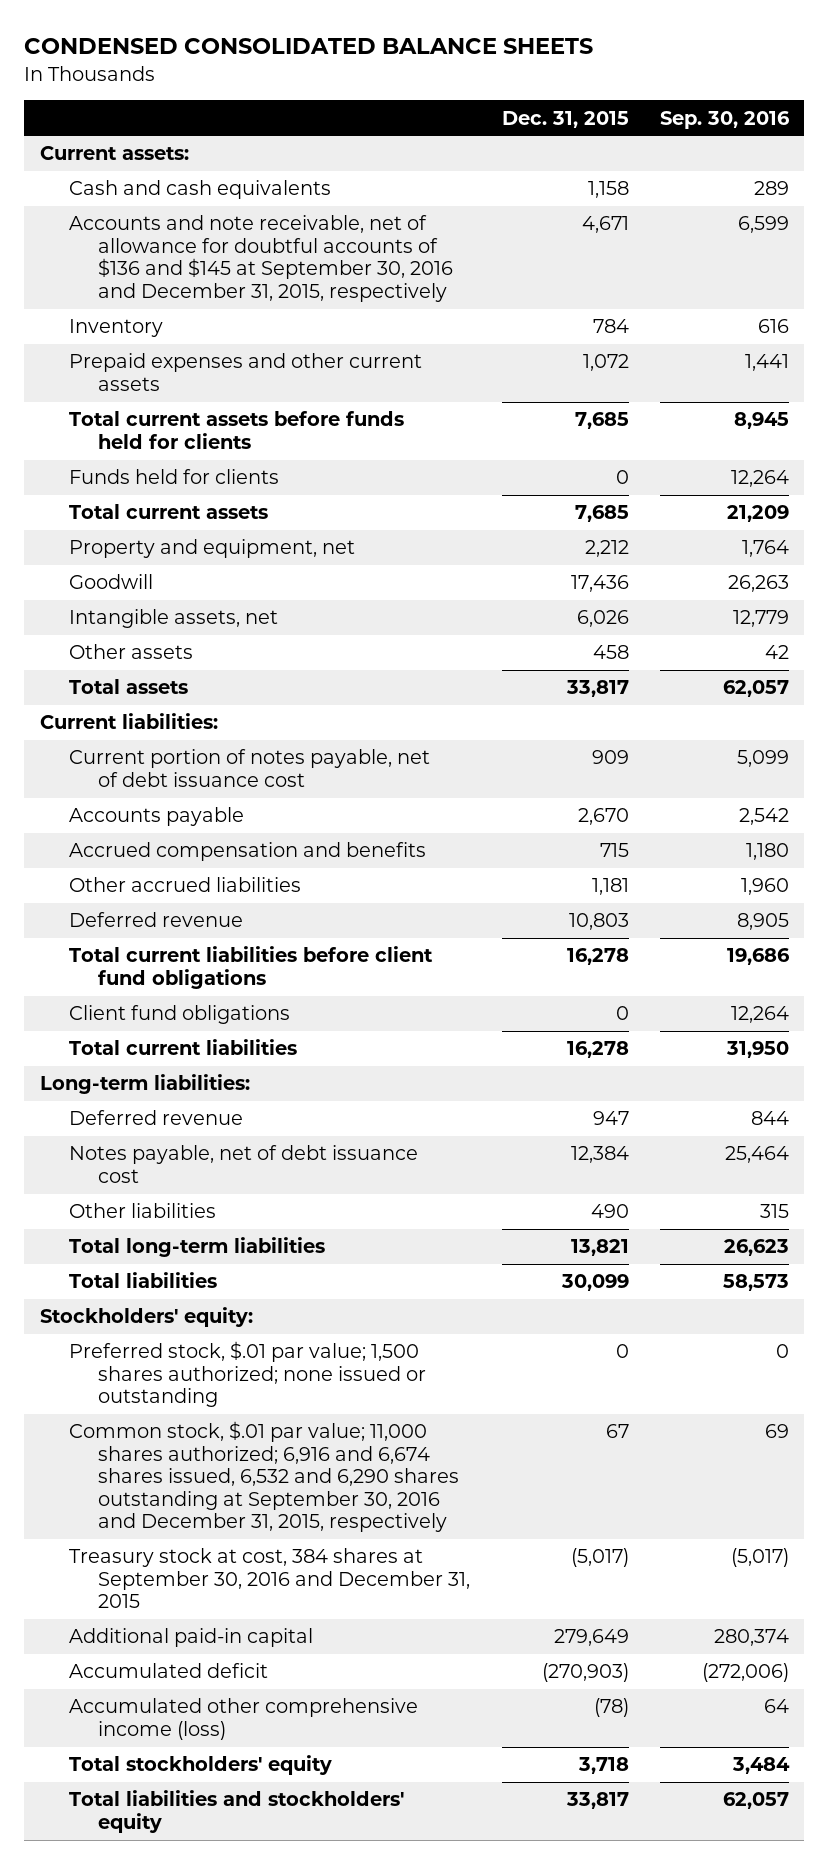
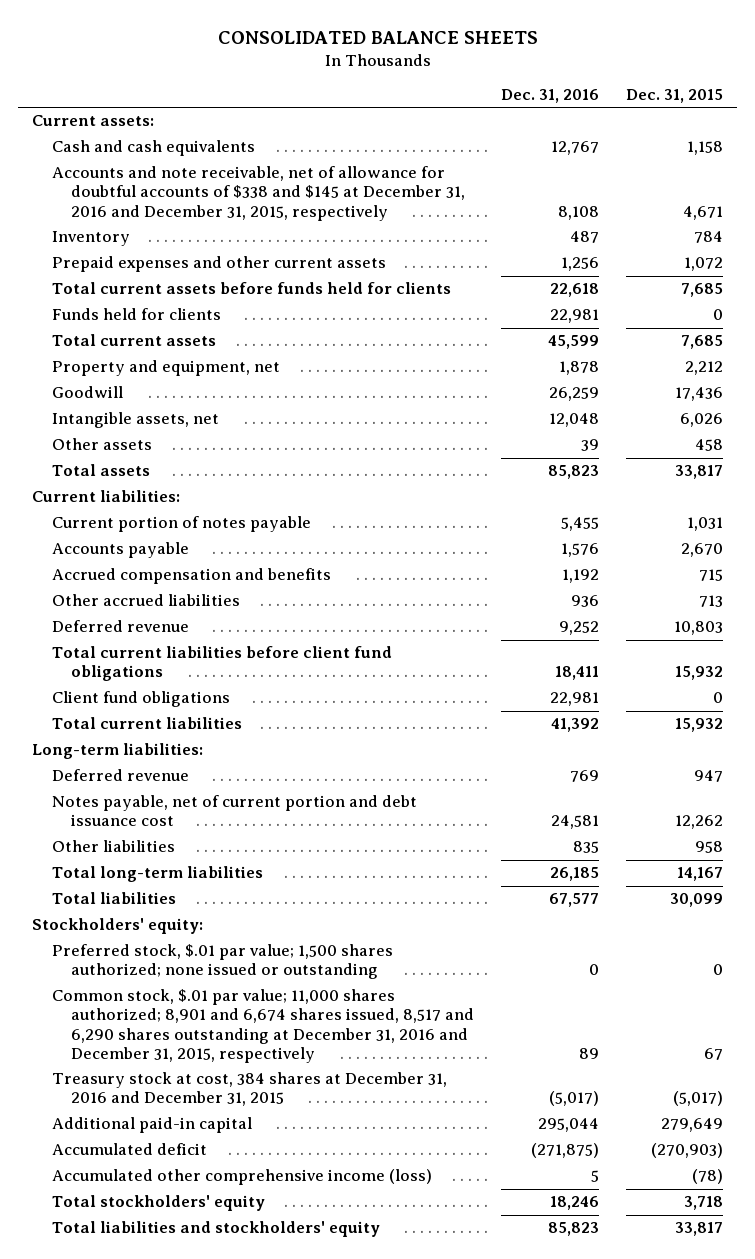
[24,38,594,55] CONDENSED CONSOLIDATED BALANCE SHEETS -> [217,30,538,44] CONSOLIDATED BALANCE SHEETS
[659,110,790,129] Sep. 30, 2016 -> none
none -> [501,89,600,104] Dec. 31, 2016
[69,215,454,302] Accounts and note receivable, net of allowance for doubtful accounts of $136 and $145 at September 30, 2016 and December 31, 2015, respectively -> [51,166,466,221] Accounts and note receivable, net of allowance for doubtful accounts of $338 and $145 at December 31, 2016 and December 31, 2015, respectively
[69,749,431,787] Current portion of notes payable, net of debt issuance cost -> [51,516,311,533] Current portion of notes payable
[591,750,629,765] 909 -> [687,517,724,532] 1,031
[591,878,629,896] 1,181 -> [699,595,724,608] 713
[566,948,629,966] 16,278 -> [675,666,724,681] 15,932
[566,1041,629,1059] 16,278 -> [675,718,724,733] 15,932
[69,1145,419,1183] Notes payable, net of debt issuance cost -> [51,795,417,827] Notes payable, net of current portion and debt issuance cost
[570,1146,629,1164] 12,384 -> [675,815,724,830] 12,262
[590,1204,629,1219] 490 -> [695,841,724,854] 958
[570,1239,629,1257] 13,821 -> [677,867,724,882] 14,167
[69,1421,460,1533] Common stock, $.01 par value; 11,000 shares authorized; 6,916 and 6,674 shares issued, 6,532 and 6,290 shares outstanding at September 30, 2016 and December 31, 2015, respectively -> [51,989,475,1063] Common stock, $.01 par value; 11,000 shares authorized; 8,901 and 6,674 shares issued, 8,517 and 6,290 shares outstanding at December 31, 2016 and December 31, 2015, respectively
[69,1548,471,1609] Treasury stock at cost, 384 shares at September 30, 2016 and December 31, 2015 -> [51,1072,447,1107] Treasury stock at cost, 384 shares at December 31, 2016 and December 31, 2015

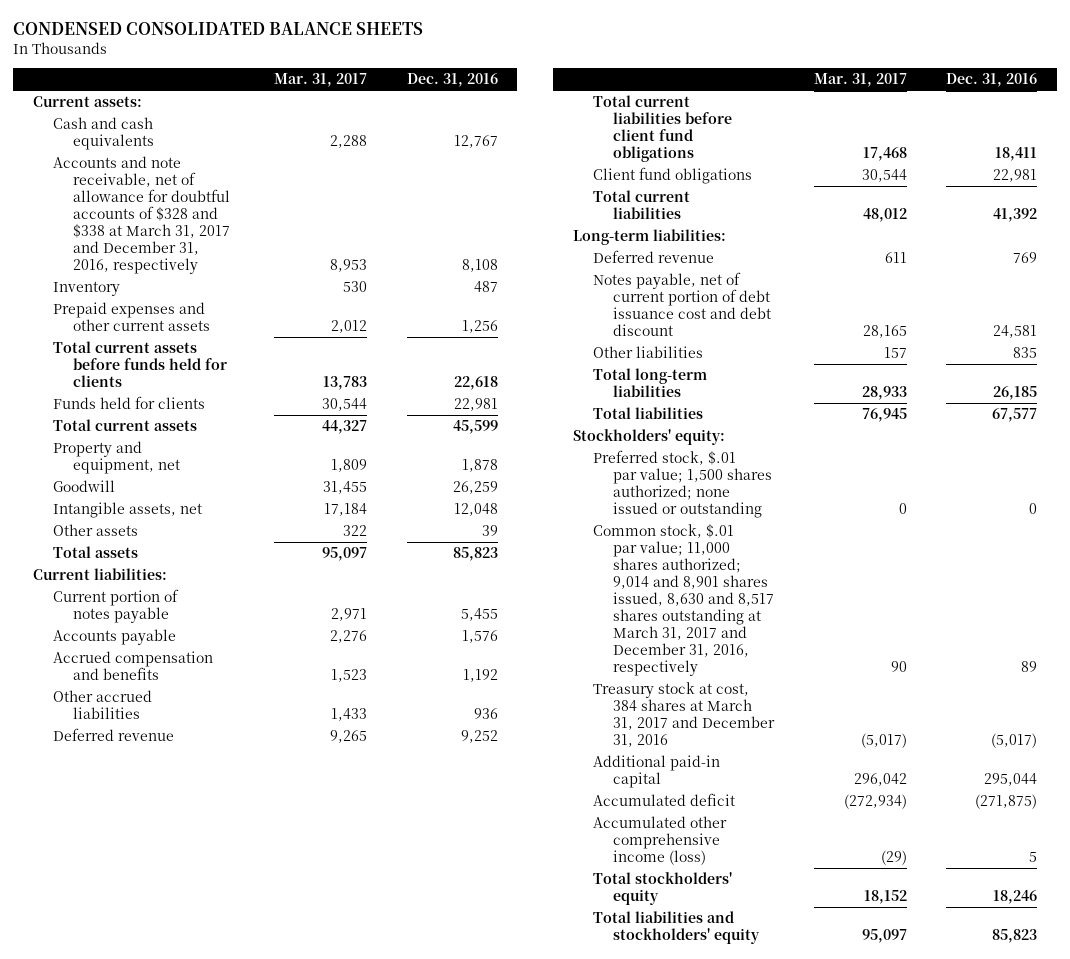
[217,30,538,44] CONSOLIDATED BALANCE SHEETS -> [13,22,424,36] CONDENSED CONSOLIDATED BALANCE SHEETS
[626,89,724,104] Dec. 31, 2015 -> none
none -> [273,73,367,88] Mar. 31, 2017
[51,166,466,221] Accounts and note receivable, net of allowance for doubtful accounts of $338 and $145 at December 31, 2016 and December 31, 2015, respectively -> [53,155,231,275] Accounts and note receivable, net of allowance for doubtful accounts of $328 and $338 at March 31, 2017 and December 31, 2016, respectively
[51,795,417,827] Notes payable, net of current portion and debt issuance cost -> [592,271,772,336] Notes payable, net of current portion of debt issuance cost and debt discount
[51,989,475,1063] Common stock, $.01 par value; 11,000 shares authorized; 8,901 and 6,674 shares issued, 8,517 and 6,290 shares outstanding at December 31, 2016 and December 31, 2015, respectively -> [592,523,775,677] Common stock, $.01 par value; 11,000 shares authorized; 9,014 and 8,901 shares issued, 8,630 and 8,517 shares outstanding at March 31, 2017 and December 31, 2016, respectively
[51,1072,447,1107] Treasury stock at cost, 384 shares at December 31, 2016 and December 31, 2015 -> [592,681,776,747] Treasury stock at cost, 384 shares at March 31, 2017 and December 31, 2016

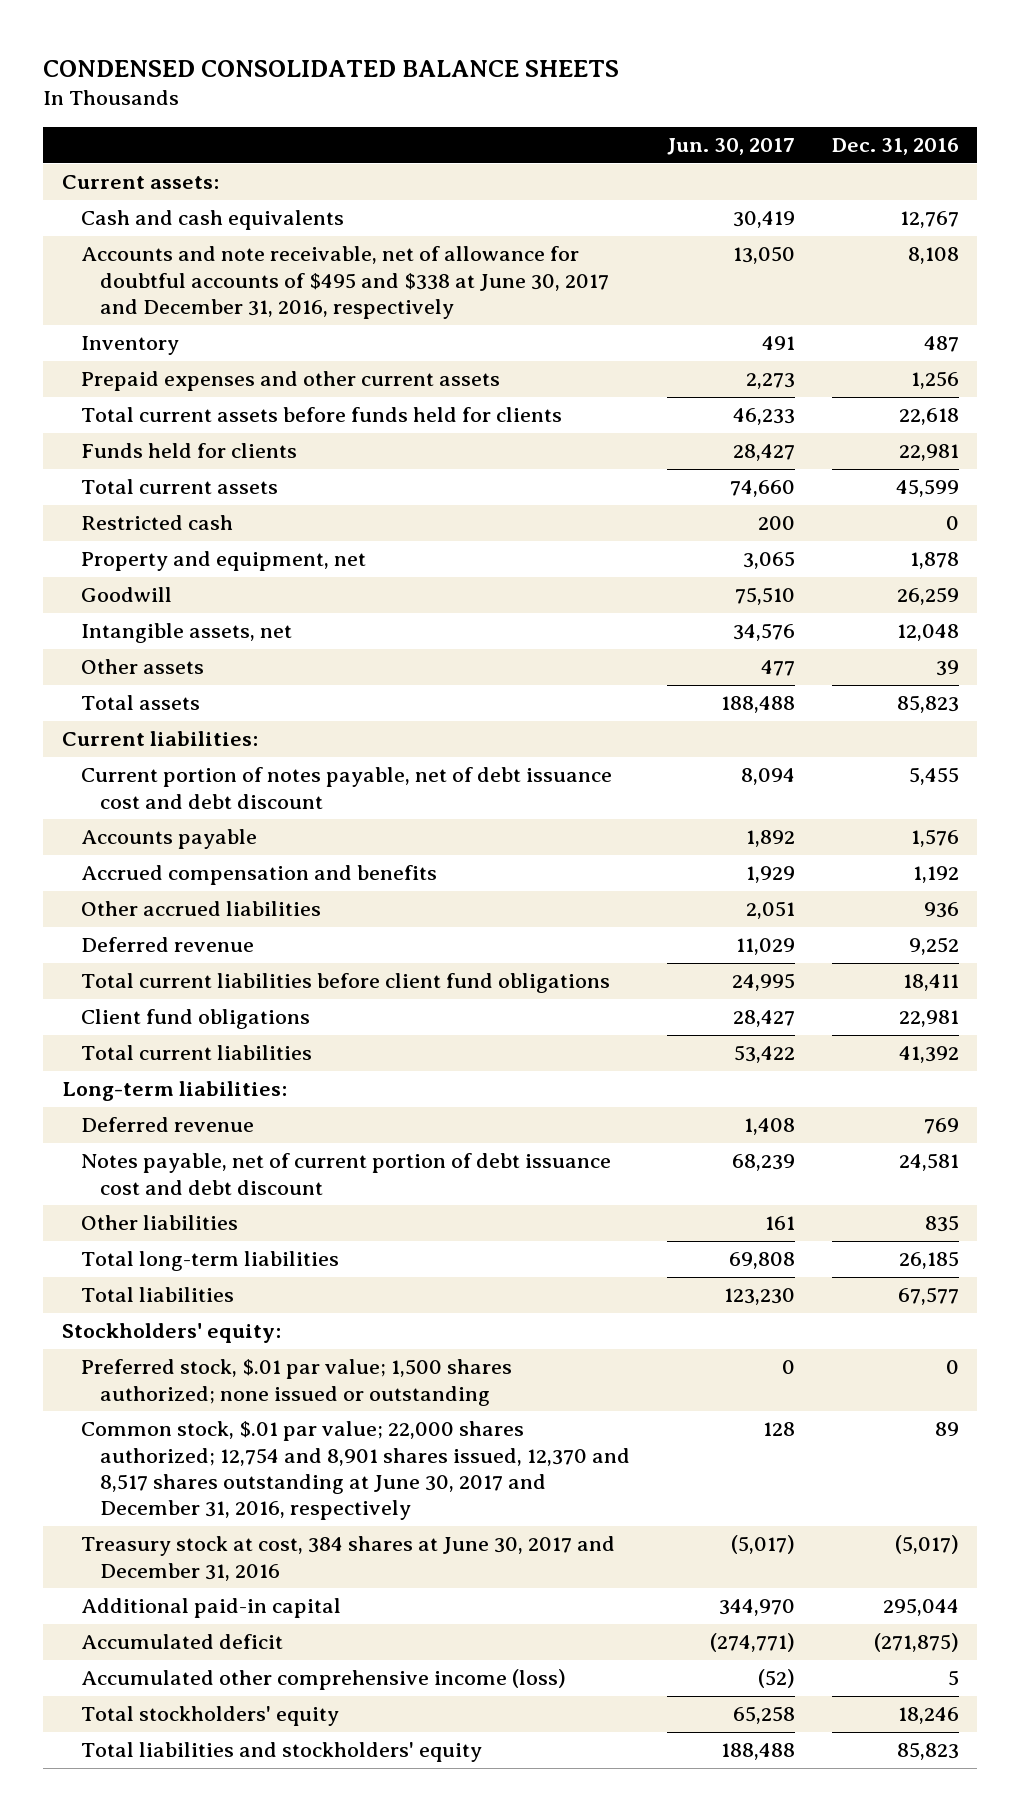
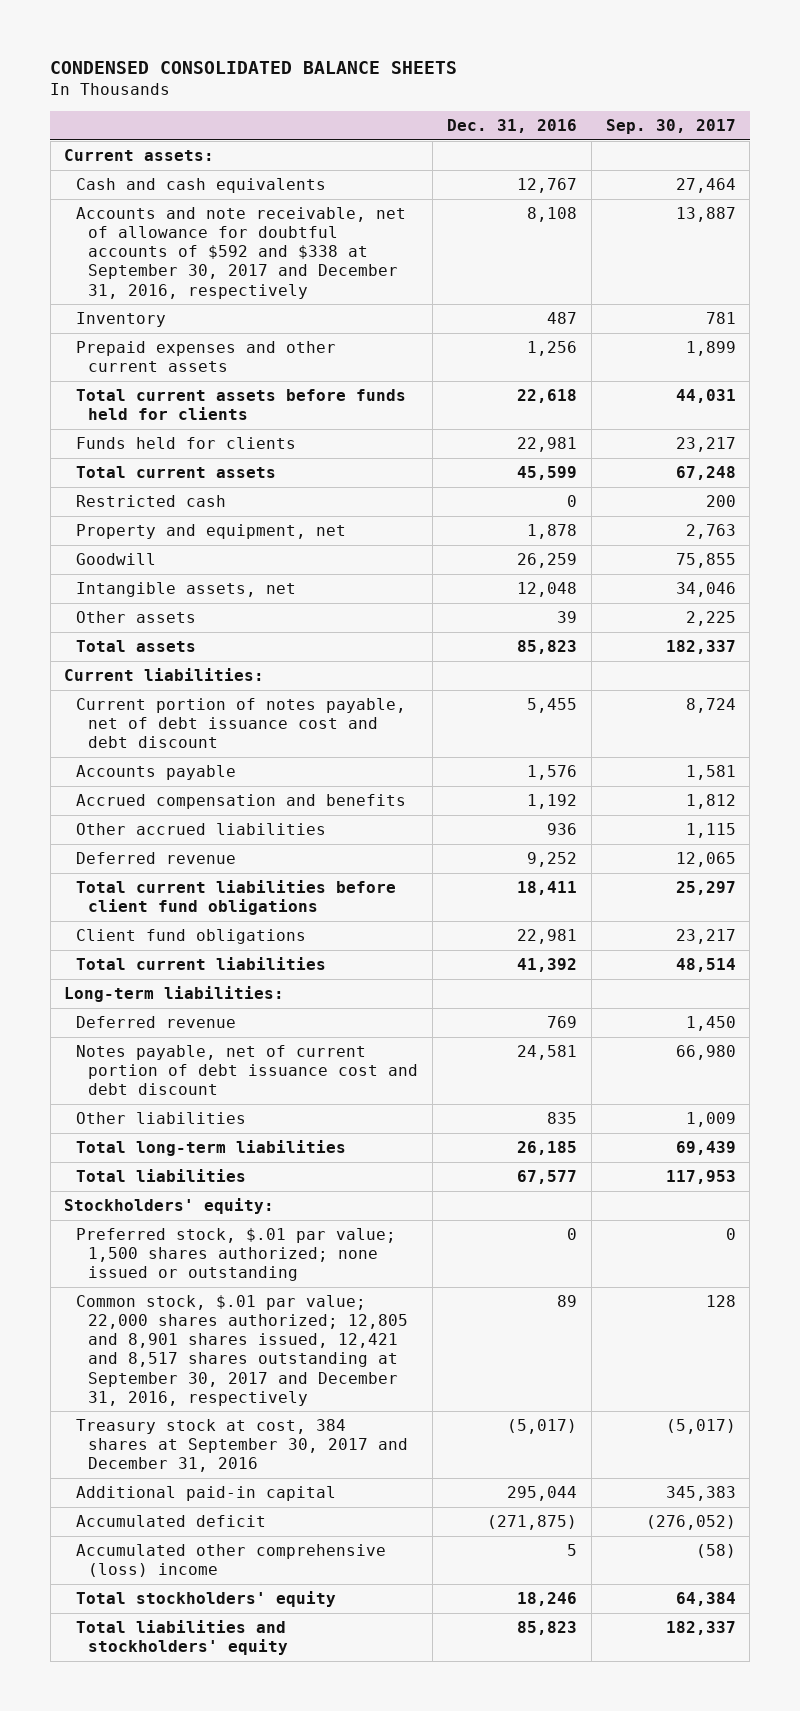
[666,138,795,156] Jun. 30, 2017 -> none
none -> [605,118,736,134] Sep. 30, 2017
[80,246,610,320] Accounts and note receivable, net of allowance for doubtful accounts of $495 and $338 at June 30, 2017 and December 31, 2016, respectively -> [76,207,407,299] Accounts and note receivable, net of allowance for doubtful accounts of $592 and $338 at September 30, 2017 and December 31, 2016, respectively
[80,1421,631,1521] Common stock, $.01 par value; 22,000 shares authorized; 12,754 and 8,901 shares issued, 12,370 and 8,517 shares outstanding at June 30, 2017 and December 31, 2016, respectively -> [76,1295,409,1406] Common stock, $.01 par value; 22,000 shares authorized; 12,805 and 8,901 shares issued, 12,421 and 8,517 shares outstanding at September 30, 2017 and December 31, 2016, respectively
[80,1536,615,1581] Treasury stock at cost, 384 shares at June 30, 2017 and December 31, 2016 -> [76,1419,409,1473] Treasury stock at cost, 384 shares at September 30, 2017 and December 31, 2016
[80,1669,566,1691] Accumulated other comprehensive income (loss) -> [76,1544,387,1578] Accumulated other comprehensive (loss) income

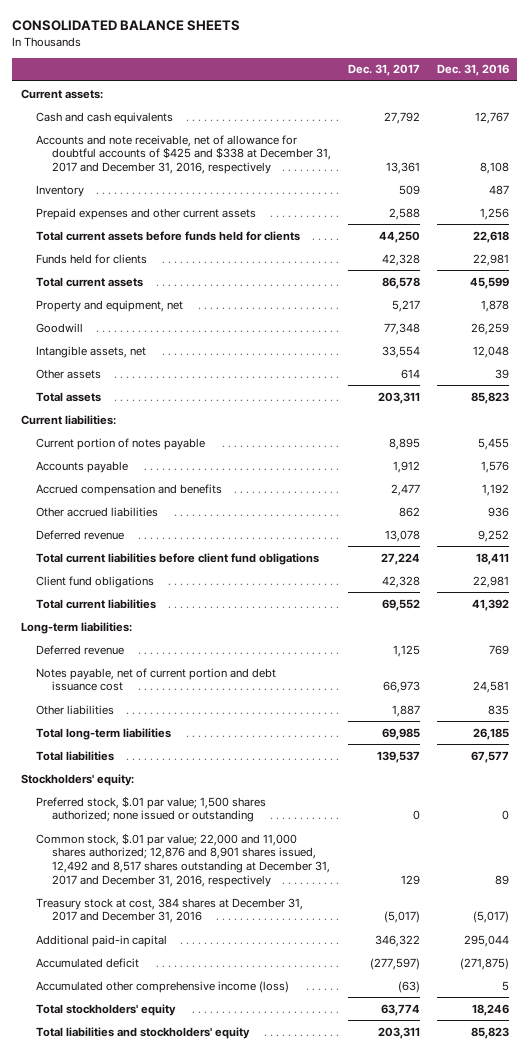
[50,61,458,75] CONDENSED CONSOLIDATED BALANCE SHEETS -> [12,20,241,32] CONSOLIDATED BALANCE SHEETS
[605,118,736,134] Sep. 30, 2017 -> none
none -> [347,64,420,77] Dec. 31, 2017
[76,207,407,299] Accounts and note receivable, net of allowance for doubtful accounts of $592 and $338 at September 30, 2017 and December 31, 2016, respectively -> [36,134,331,175] Accounts and note receivable, net of allowance for doubtful accounts of $425 and $338 at December 31, 2017 and December 31, 2016, respectively
[76,495,227,508] Restricted cash -> none
[76,698,407,749] Current portion of notes payable, net of debt issuance cost and debt discount -> [36,437,206,450] Current portion of notes payable
[76,1045,419,1096] Notes payable, net of current portion of debt issuance cost and debt discount -> [36,667,277,692] Notes payable, net of current portion and debt issuance cost
[76,1295,409,1406] Common stock, $.01 par value; 22,000 shares authorized; 12,805 and 8,901 shares issued, 12,421 and 8,517 shares outstanding at September 30, 2017 and December 31, 2016, respectively -> [36,832,330,887] Common stock, $.01 par value; 22,000 and 11,000 shares authorized; 12,876 and 8,901 shares issued, 12,492 and 8,517 shares outstanding at December 31, 2017 and December 31, 2016, respectively
[76,1419,409,1473] Treasury stock at cost, 384 shares at September 30, 2017 and December 31, 2016 -> [36,897,304,924] Treasury stock at cost, 384 shares at December 31, 2017 and December 31, 2016
[76,1544,387,1578] Accumulated other comprehensive (loss) income -> [36,980,290,993] Accumulated other comprehensive income (loss)

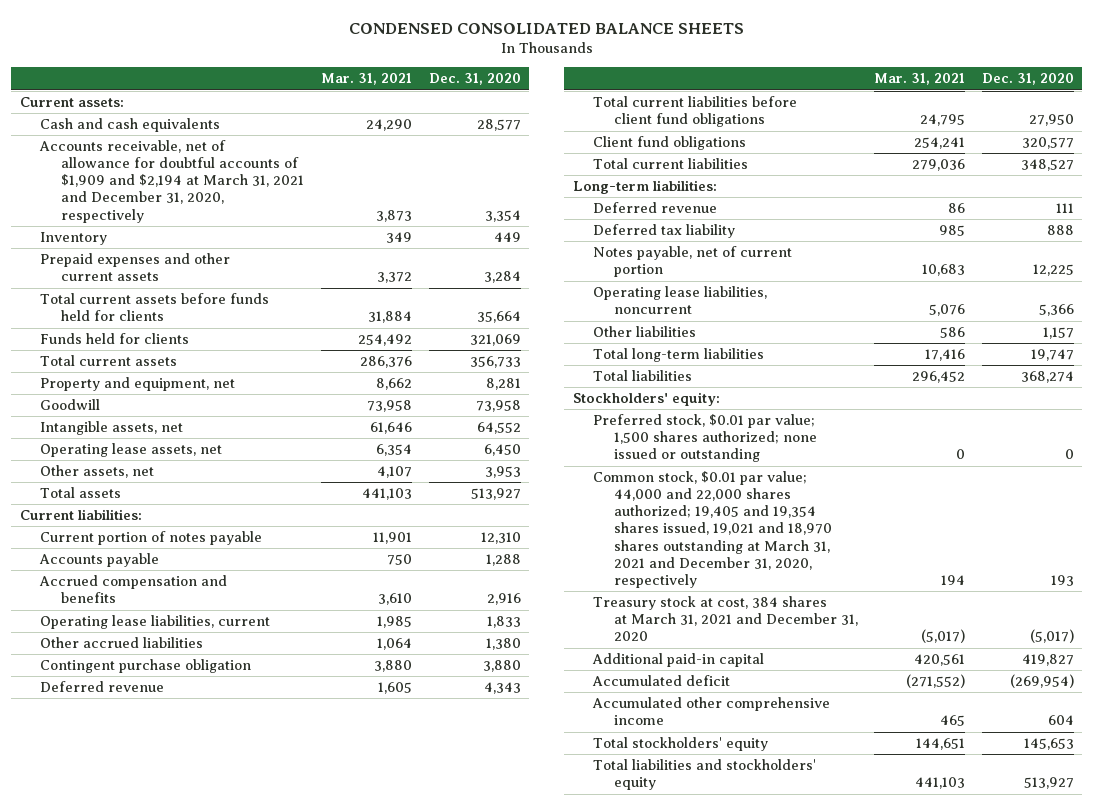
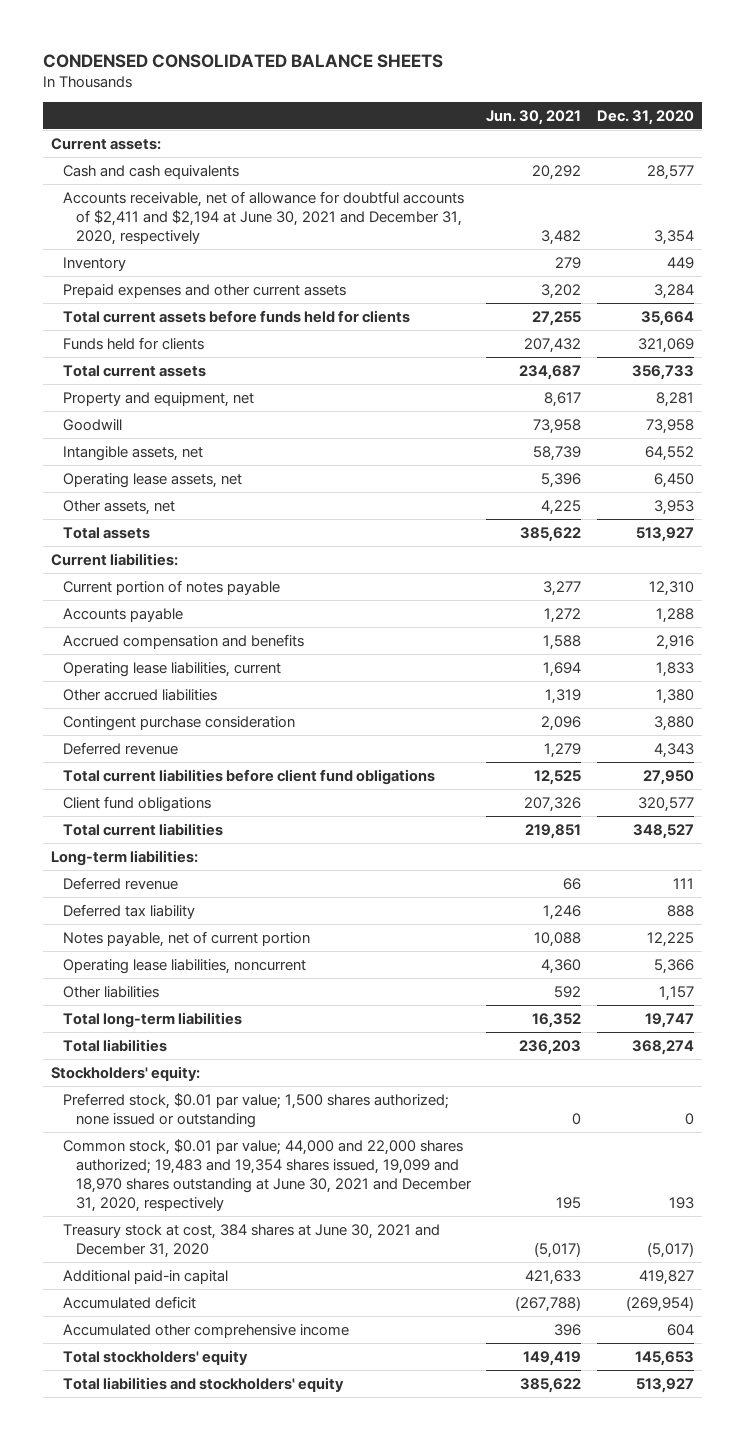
[321,73,413,86] Mar. 31, 2021 -> none
none -> [486,109,582,125] Jun. 30, 2021
[39,140,305,223] Accounts receivable, net of allowance for doubtful accounts of $1,909 and $2,194 at March 31, 2021 and December 31, 2020, respectively -> [63,190,465,245] Accounts receivable, net of allowance for doubtful accounts of $2,411 and $2,194 at June 30, 2021 and December 31, 2020, respectively
[40,659,252,674] Contingent purchase obligation -> [63,715,296,731] Contingent purchase consideration
[593,471,833,588] Common stock, $0.01 par value; 44,000 and 22,000 shares authorized; 19,405 and 19,354 shares issued, 19,021 and 18,970 shares outstanding at March 31, 2021 and December 31, 2020, respectively -> [63,1138,472,1212] Common stock, $0.01 par value; 44,000 and 22,000 shares authorized; 19,483 and 19,354 shares issued, 19,099 and 18,970 shares outstanding at June 30, 2021 and December 31, 2020, respectively
[593,596,859,642] Treasury stock at cost, 384 shares at March 31, 2021 and December 31, 2020 -> [63,1223,441,1258] Treasury stock at cost, 384 shares at June 30, 2021 and December 31, 2020

